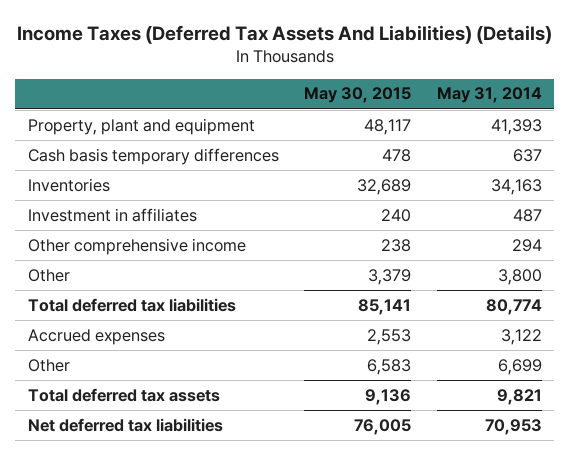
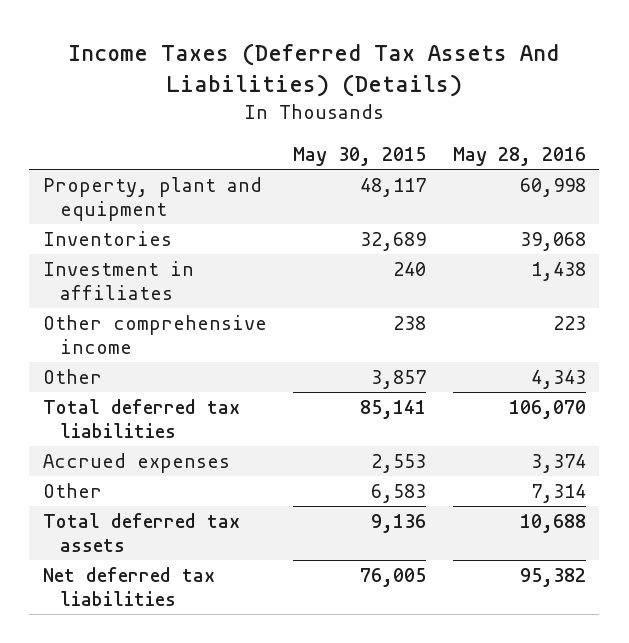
[436,87,542,104] May 31, 2014 -> none
none -> [452,147,586,167] May 28, 2016
[27,147,279,165] Cash basis temporary differences -> none
[368,268,412,285] 3,379 -> [371,370,427,390] 3,857

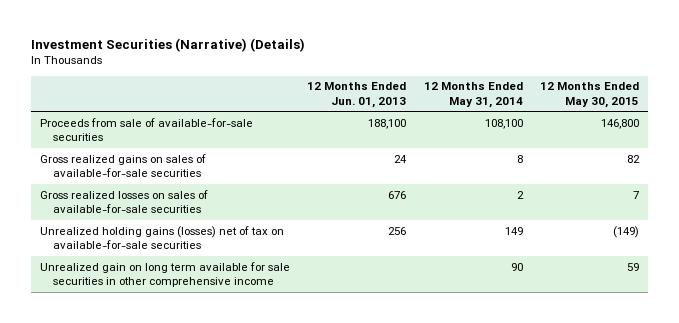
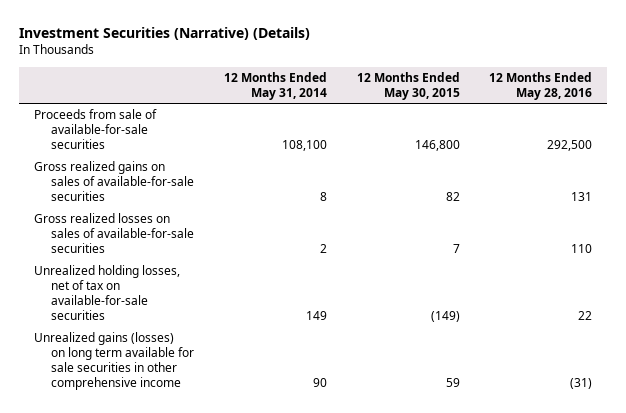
[307,82,407,109] 12 Months Ended Jun. 01, 2013 -> none
none -> [489,71,593,100] 12 Months Ended May 28, 2016
[39,225,284,250] Unrealized holding gains (losses) net of tax on available-for-sale securities -> [33,265,180,321] Unrealized holding losses, net of tax on available-for-sale securities
[39,261,290,288] Unrealized gain on long term available for sale securities in other comprehensive income -> [33,332,195,391] Unrealized gains (losses) on long term available for sale securities in other comprehensive income

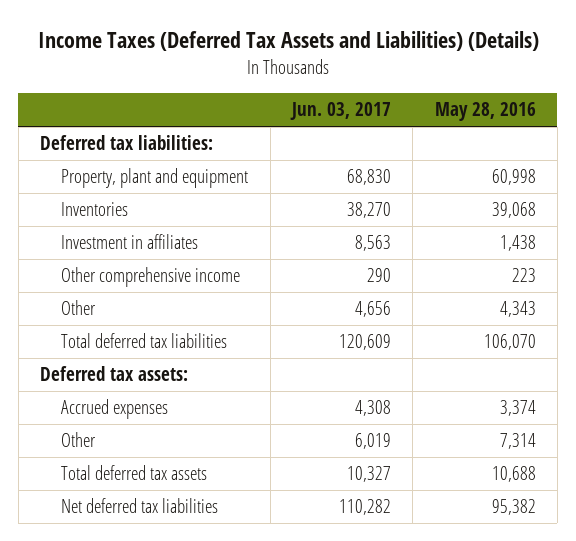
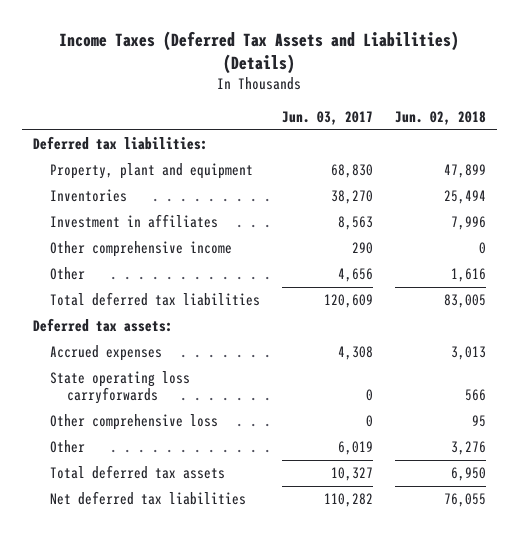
[434,102,536,122] May 28, 2016 -> none
none -> [394,111,486,126] Jun. 02, 2018
none -> [50,371,191,405] State operating loss carryforwards
none -> [50,414,219,431] Other comprehensive loss

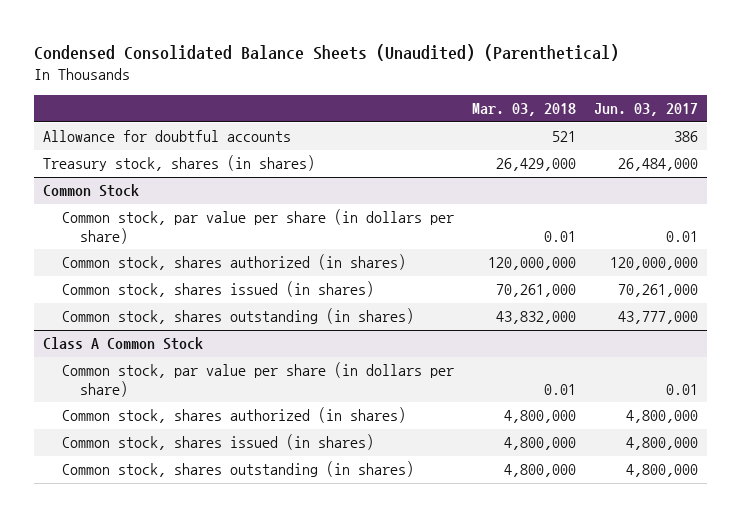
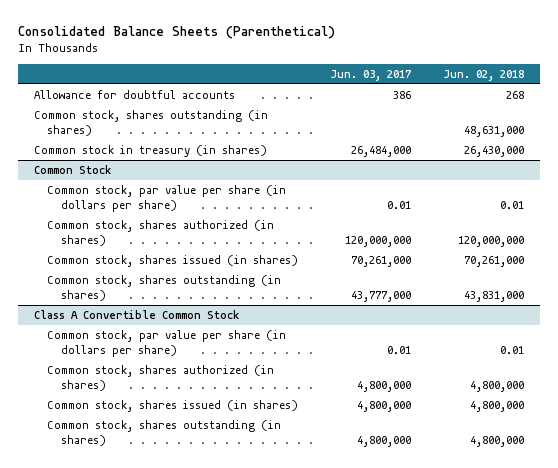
[33,44,619,62] Condensed Consolidated Balance Sheets (Unaudited) (Parenthetical) -> [17,26,335,40] Consolidated Balance Sheets (Parenthetical)
[471,103,576,117] Mar. 03, 2018 -> none
none -> [442,69,524,81] Jun. 02, 2018
none -> [33,110,268,137] Common stock, shares outstanding (in shares)
[42,155,315,172] Treasury stock, shares (in shares) -> [33,145,267,158] Common stock in treasury (in shares)
[42,337,203,351] Class A Common Stock -> [33,310,239,320] Class A Convertible Common Stock

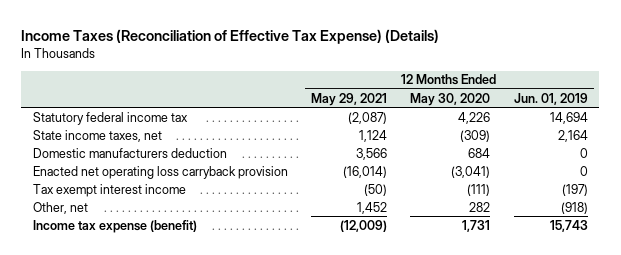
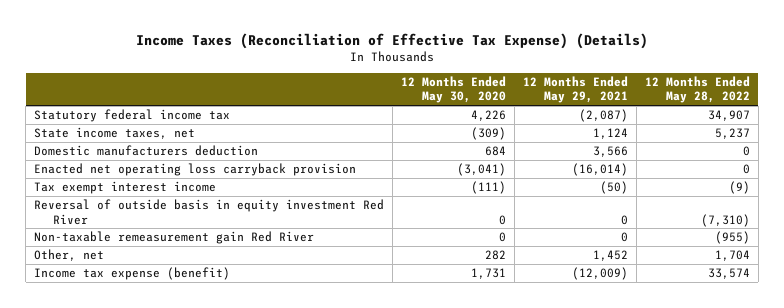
[513,92,588,105] Jun. 01, 2019 -> none
none -> [644,75,750,104] 12 Months Ended May 28, 2022
none -> [34,199,385,225] Reversal of outside basis in equity investment Red River
none -> [34,231,315,245] Non-taxable remeasurement gain Red River

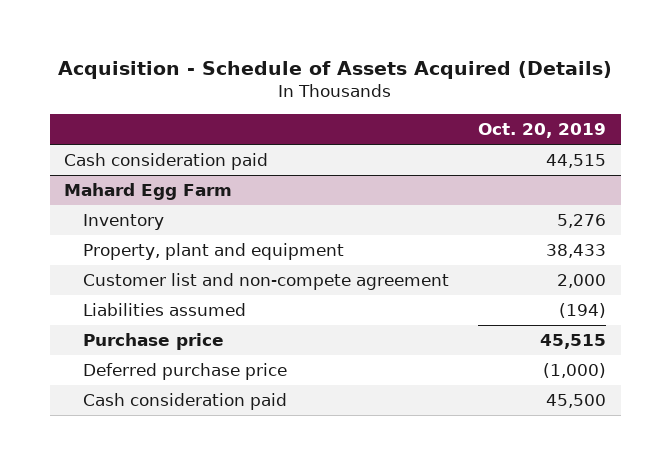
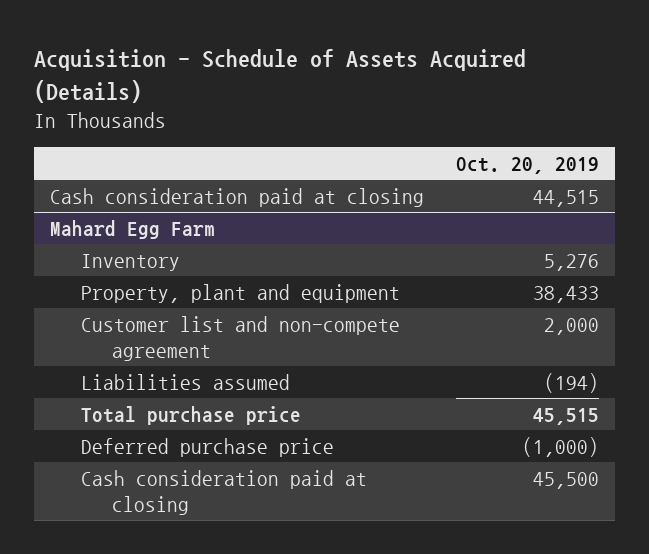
[64,153,269,171] Cash consideration paid -> [49,187,424,207] Cash consideration paid at closing
[83,333,225,351] Purchase price -> [81,405,302,425] Total purchase price
[83,393,288,411] Cash consideration paid -> [81,469,368,515] Cash consideration paid at closing

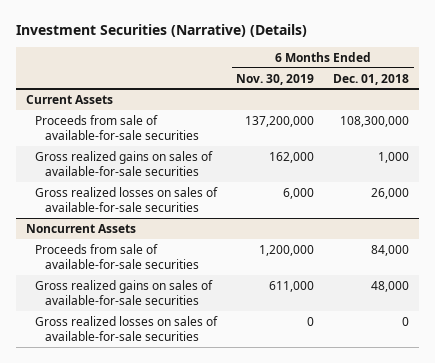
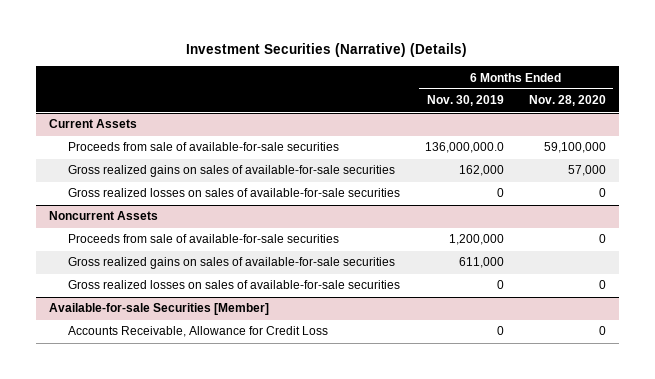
[333,73,410,85] Dec. 01, 2018 -> none
none -> [529,95,607,107] Nov. 28, 2020
[245,115,315,127] 137,200,000 -> [424,142,504,154] 136,000,000.0
[283,187,315,199] 6,000 -> [496,188,504,198] 0
none -> [48,303,269,316] Available-for-sale Securities [Member]
none -> [67,326,328,338] Accounts Receivable, Allowance for Credit Loss

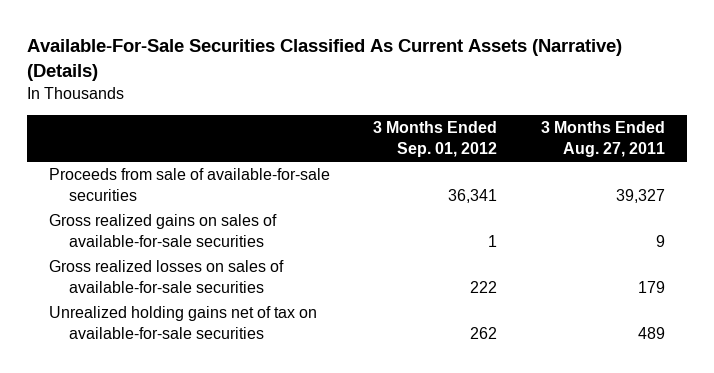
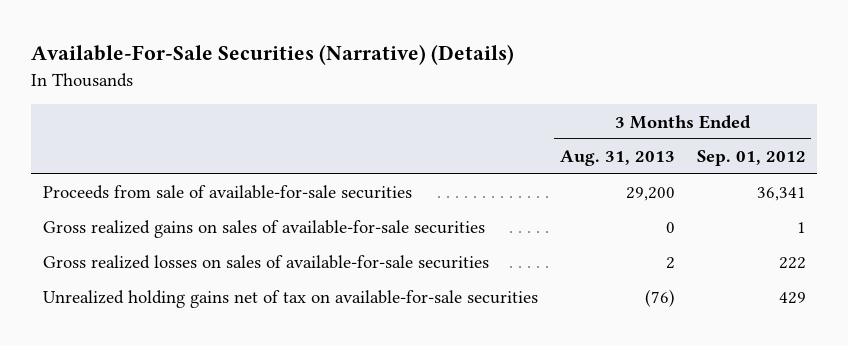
[26,38,622,81] Available-For-Sale Securities Classified As Current Assets (Narrative) (Details) -> [31,44,515,66] Available-For-Sale Securities (Narrative) (Details)
[540,121,665,157] 3 Months Ended Aug. 27, 2011 -> none
none -> [559,150,675,167] Aug. 31, 2013
[470,326,498,339] 262 -> [778,292,806,305] 429

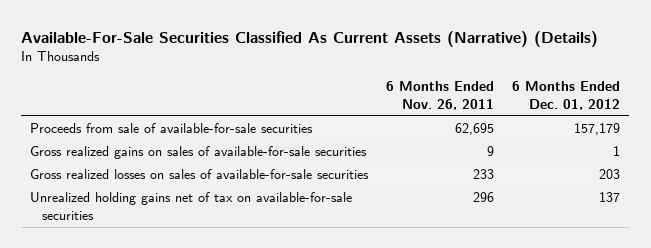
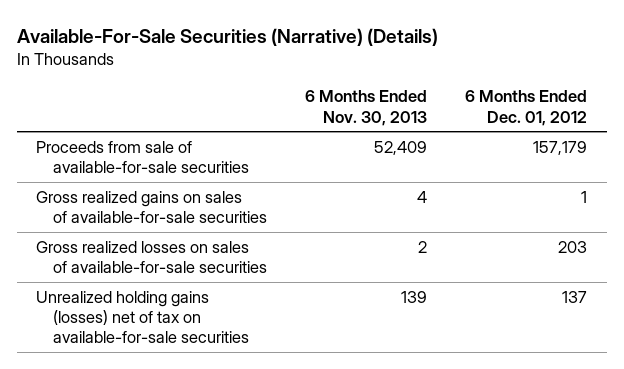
[21,30,599,47] Available-For-Sale Securities Classified As Current Assets (Narrative) (Details) -> [17,27,439,46] Available-For-Sale Securities (Narrative) (Details)
[386,81,495,110] 6 Months Ended Nov. 26, 2011 -> none
none -> [304,90,427,126] 6 Months Ended Nov. 30, 2013
[30,192,353,221] Unrealized holding gains net of tax on available-for-sale securities -> [36,290,249,344] Unrealized holding gains (losses) net of tax on available-for-sale securities

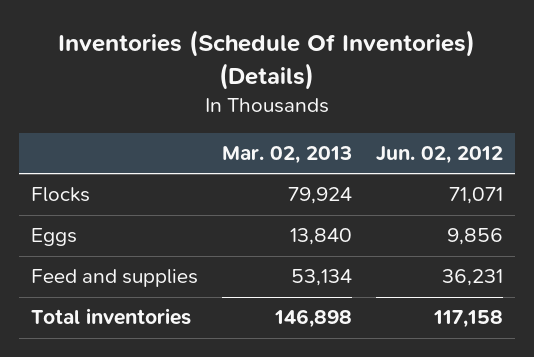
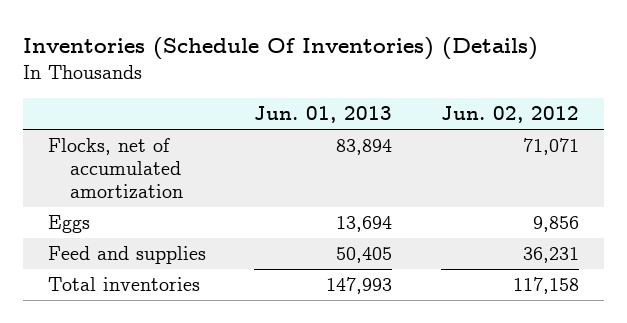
[221,146,352,165] Mar. 02, 2013 -> none
none -> [254,106,393,124] Jun. 01, 2013
[30,187,90,203] Flocks -> [47,138,184,199] Flocks, net of accumulated amortization

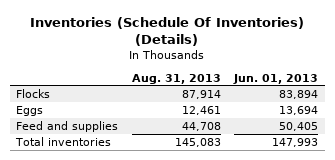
[441,106,580,124] Jun. 02, 2012 -> none
none -> [131,73,221,84] Aug. 31, 2013
[47,138,184,199] Flocks, net of accumulated amortization -> [16,88,51,98] Flocks

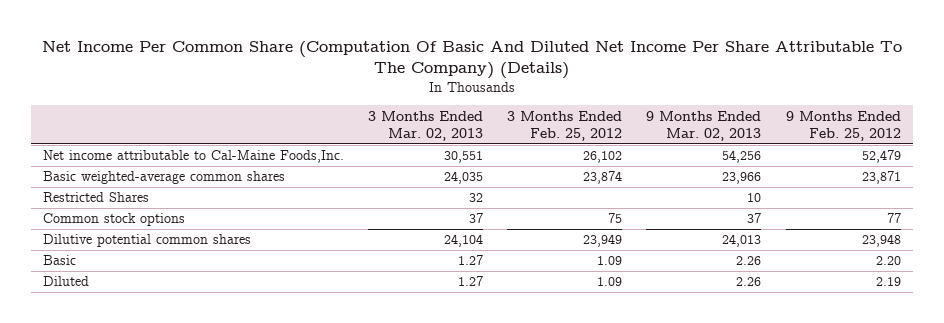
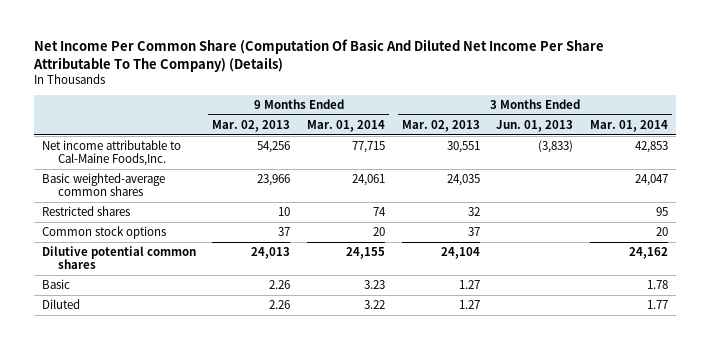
[507,110,623,141] 3 Months Ended Feb. 25, 2012 -> none
[785,110,901,141] 9 Months Ended Feb. 25, 2012 -> none
none -> [307,120,386,133] Mar. 01, 2014
none -> [496,120,574,133] Jun. 01, 2013
none -> [589,120,668,133] Mar. 01, 2014
[42,192,149,203] Restricted Shares -> [41,206,130,217] Restricted shares

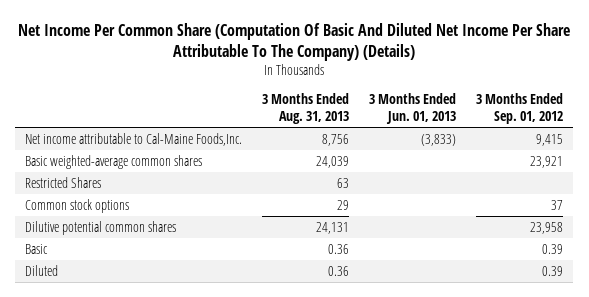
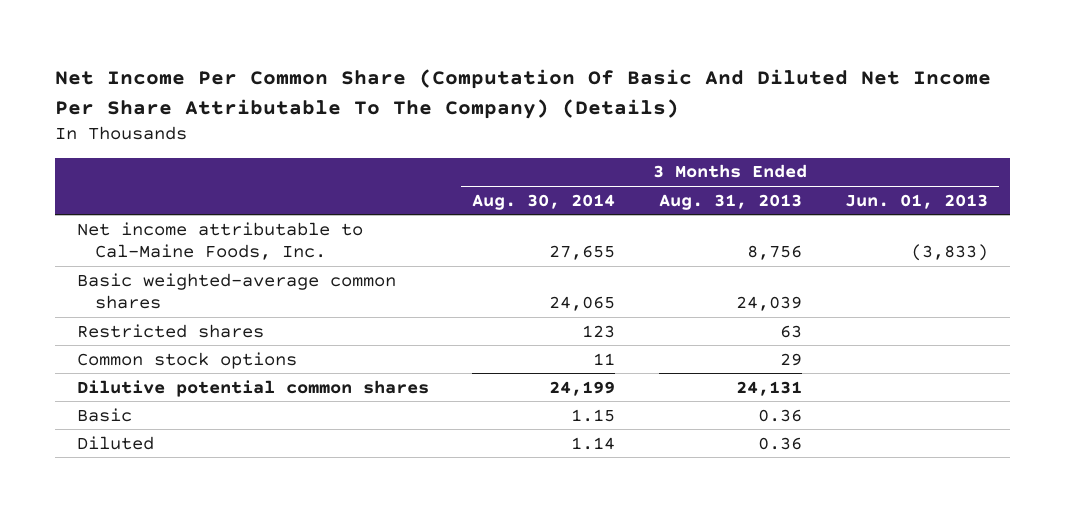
[476,93,564,124] 3 Months Ended Sep. 01, 2012 -> none
none -> [472,193,616,210] Aug. 30, 2014
[25,132,243,146] Net income attributable to Cal-Maine Foods,Inc. -> [76,221,363,261] Net income attributable to Cal-Maine Foods, Inc.
[25,176,102,188] Restricted Shares -> [76,323,264,338] Restricted shares

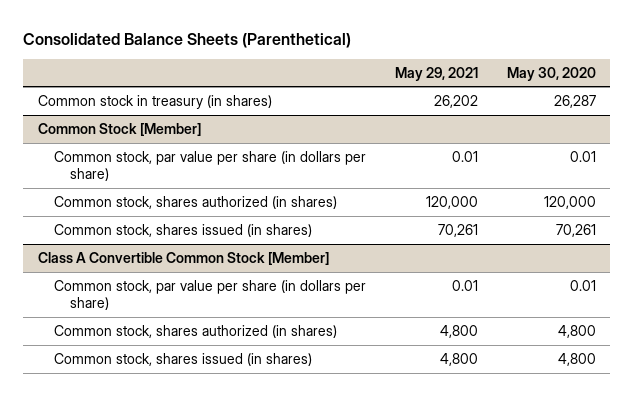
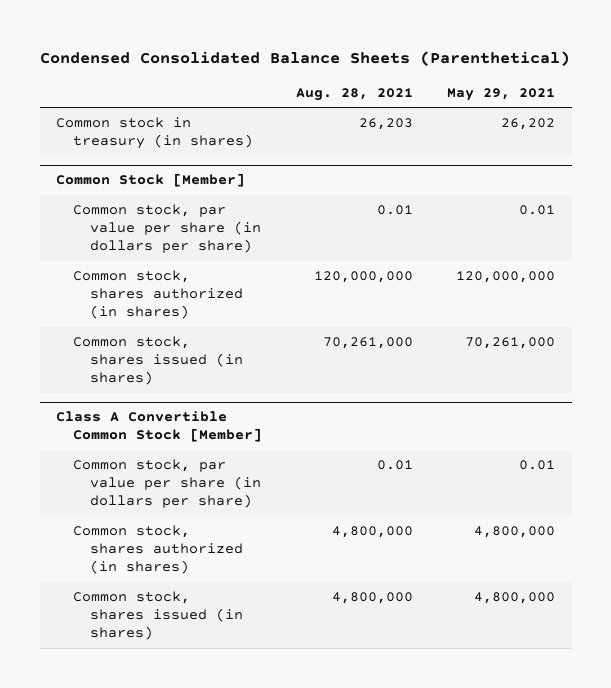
[23,32,352,48] Consolidated Balance Sheets (Parenthetical) -> [39,50,570,66] Condensed Consolidated Balance Sheets (Parenthetical)
[506,66,596,81] May 30, 2020 -> none
none -> [296,87,414,101] Aug. 28, 2021
[425,195,478,209] 120,000 -> [455,271,555,284] 120,000,000
[437,223,478,237] 70,261 -> [464,337,555,350] 70,261,000
[439,324,478,338] 4,800 -> [473,526,555,539] 4,800,000
[439,352,478,366] 4,800 -> [473,592,555,605] 4,800,000

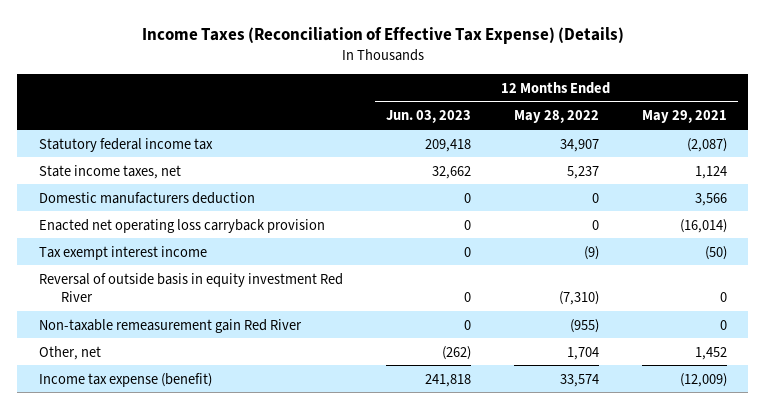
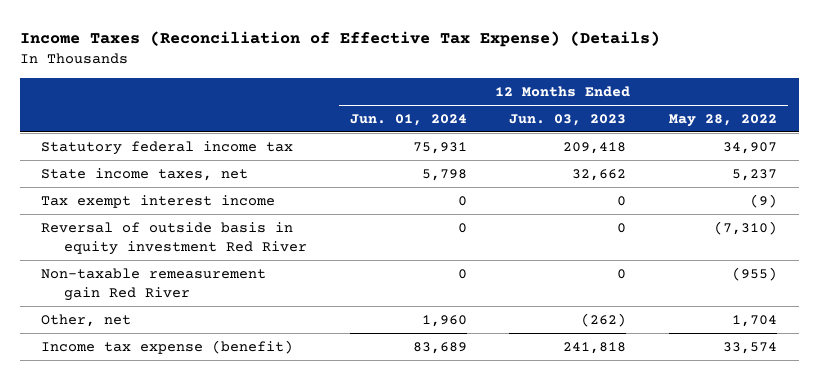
[641,110,727,124] May 29, 2021 -> none
none -> [349,113,467,126] Jun. 01, 2024
[38,191,255,204] Domestic manufacturers deduction -> none
[38,218,325,233] Enacted net operating loss carryback provision -> none

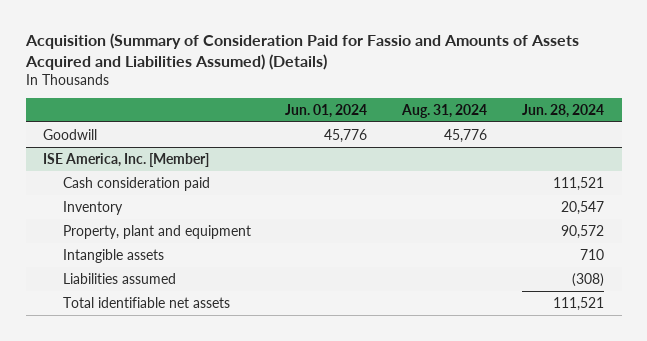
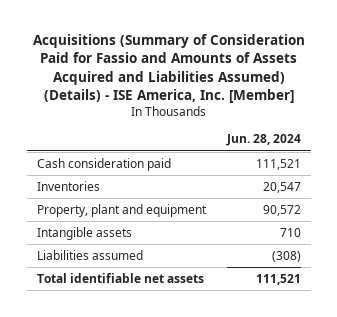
[24,33,579,70] Acquisition (Summary of Consideration Paid for Fassio and Amounts of Assets Acquired and Liabilities Assumed) (Details) -> [32,33,305,103] Acquisitions (Summary of Consideration Paid for Fassio and Amounts of Assets Acquired and Liabilities Assumed) (Details) - ISE America, Inc. [Member]
[285,103,368,118] Jun. 01, 2024 -> none
[401,103,488,118] Aug. 31, 2024 -> none
[43,128,98,140] Goodwill -> none
[43,152,210,167] ISE America, Inc. [Member] -> none
[62,200,123,215] Inventory -> [36,180,100,191] Inventories

